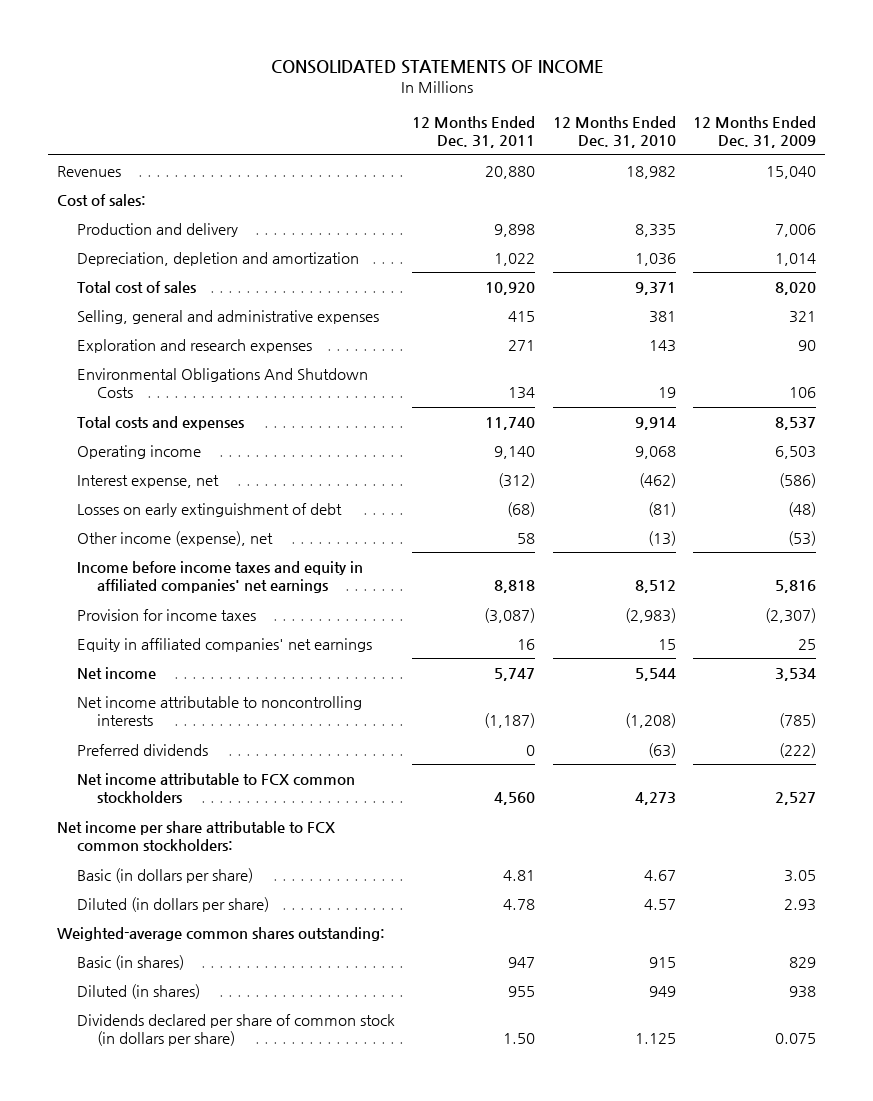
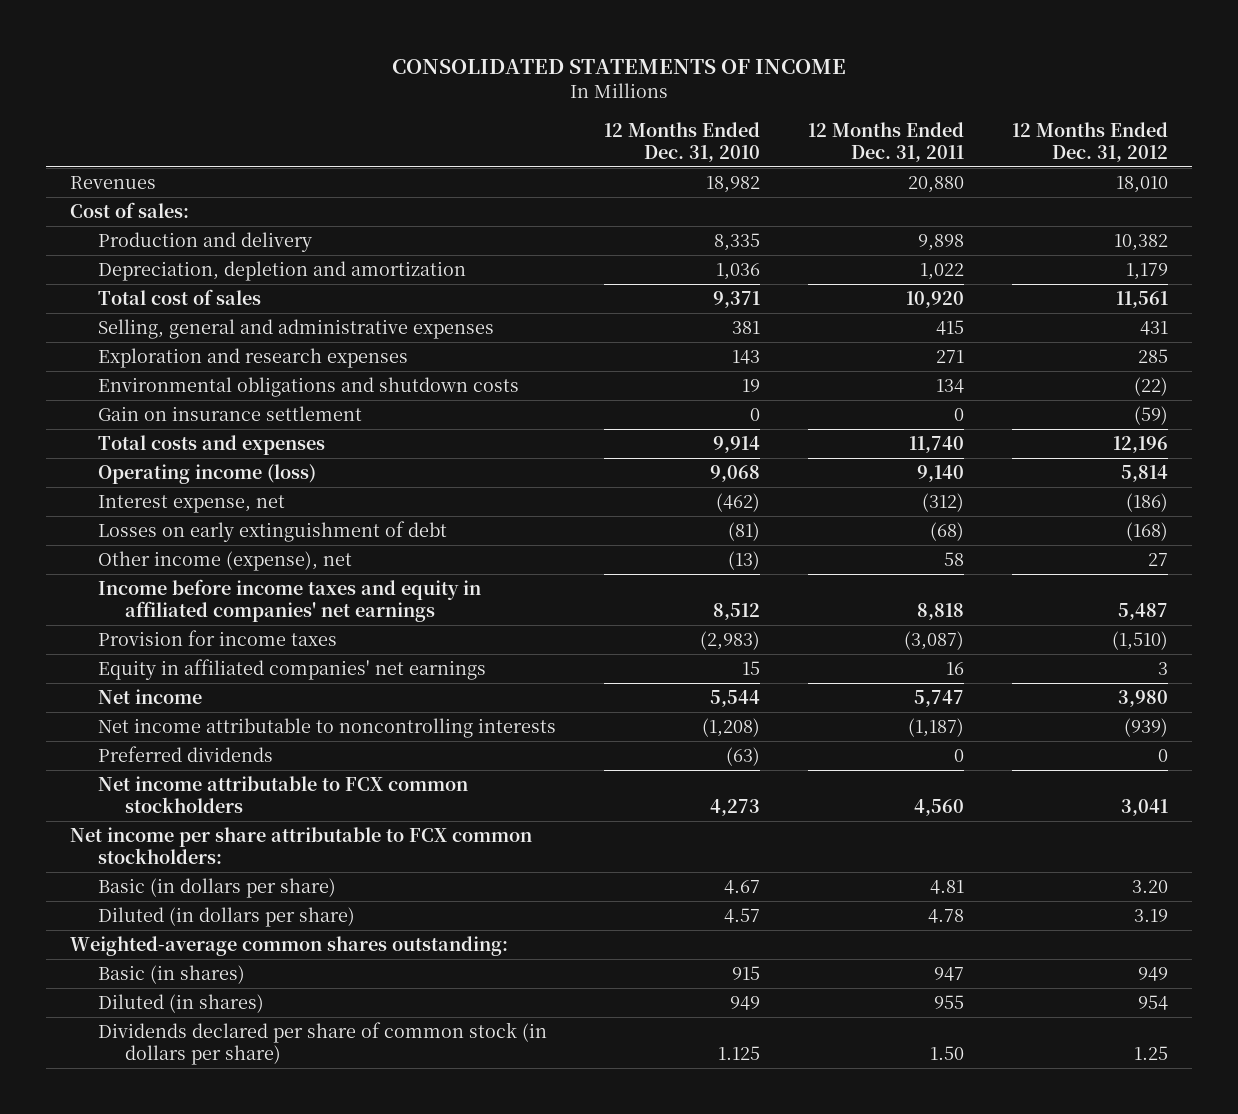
[693,115,817,149] 12 Months Ended Dec. 31, 2009 -> none
none -> [1011,121,1168,163] 12 Months Ended Dec. 31, 2012
[76,367,368,399] Environmental Obligations And Shutdown Costs -> [97,376,519,397] Environmental obligations and shutdown costs
none -> [97,405,362,421] Gain on insurance settlement
[76,444,201,459] Operating income -> [97,463,316,484] Operating income (loss)

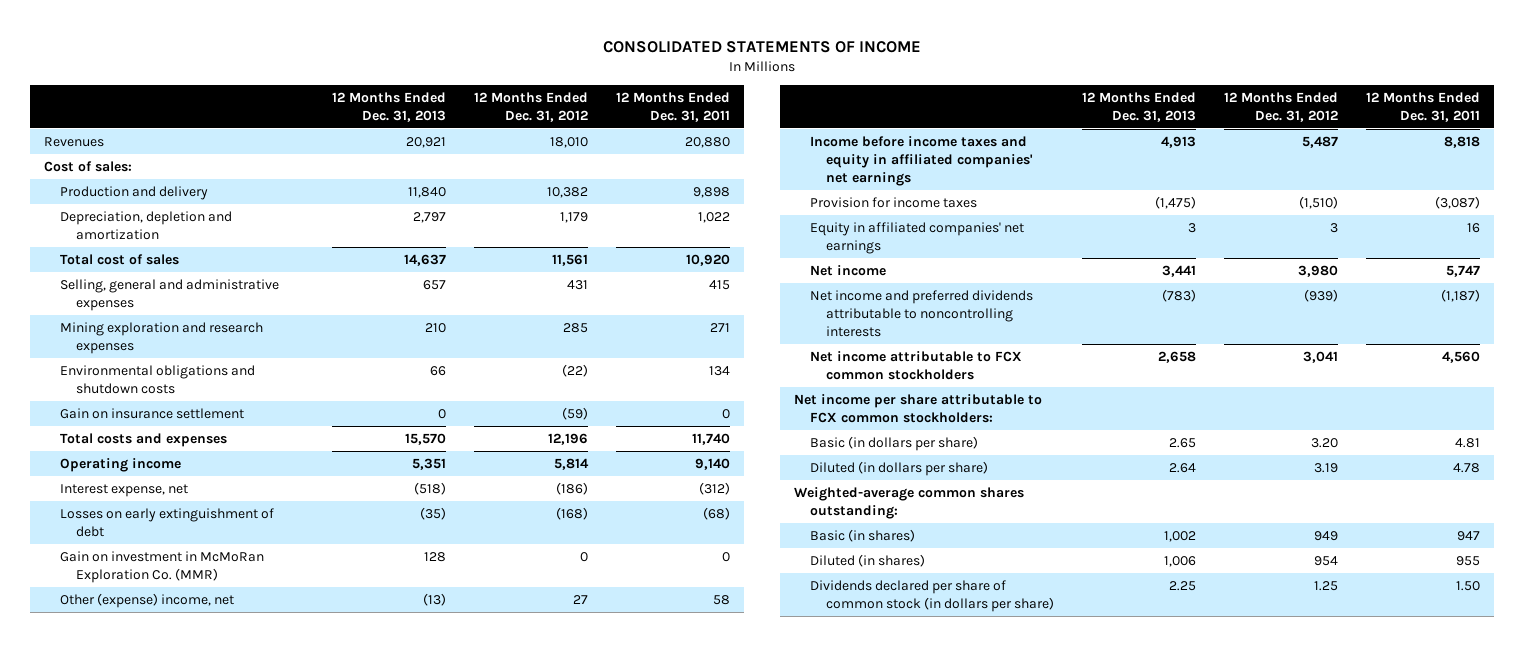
[603,121,760,163] 12 Months Ended Dec. 31, 2010 -> none
none -> [332,91,447,122] 12 Months Ended Dec. 31, 2013
[97,347,408,368] Exploration and research expenses -> [59,321,263,355] Mining exploration and research expenses
[97,463,316,484] Operating income (loss) -> [59,457,181,472] Operating income
none -> [59,550,264,584] Gain on investment in McMoRan Exploration Co. (MMR)
[97,550,352,571] Other income (expense), net -> [59,592,234,608] Other (expense) income, net
[97,745,273,762] Preferred dividends -> none
[97,717,556,738] Net income attributable to noncontrolling interests -> [809,289,1033,338] Net income and preferred dividends attributable to noncontrolling interests

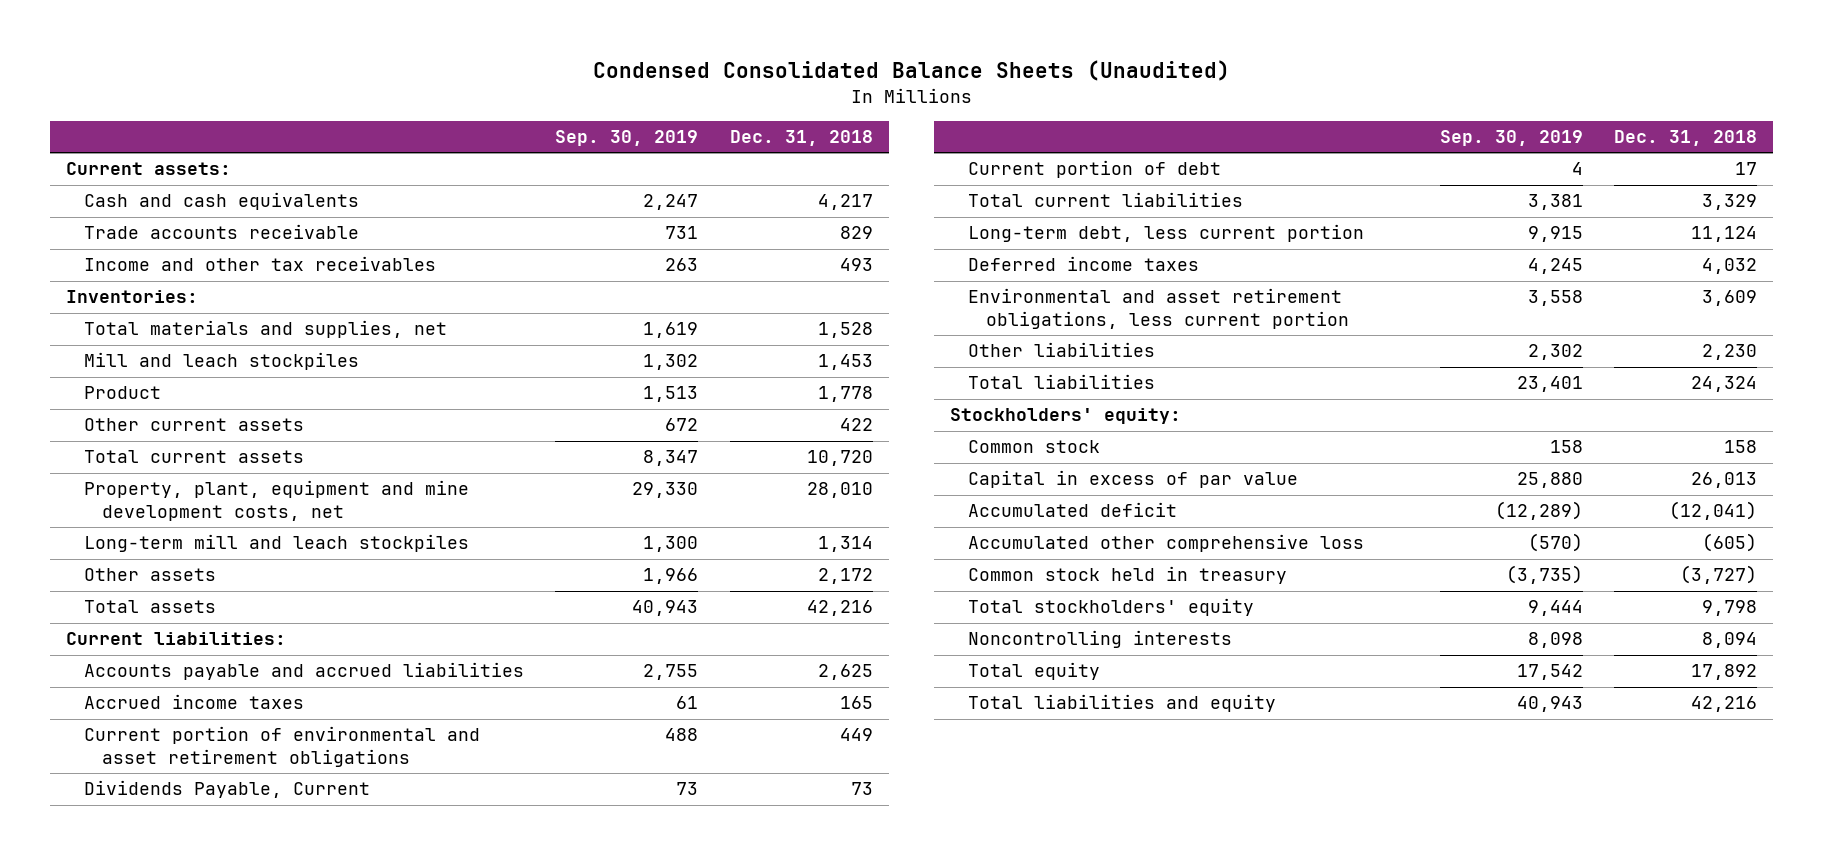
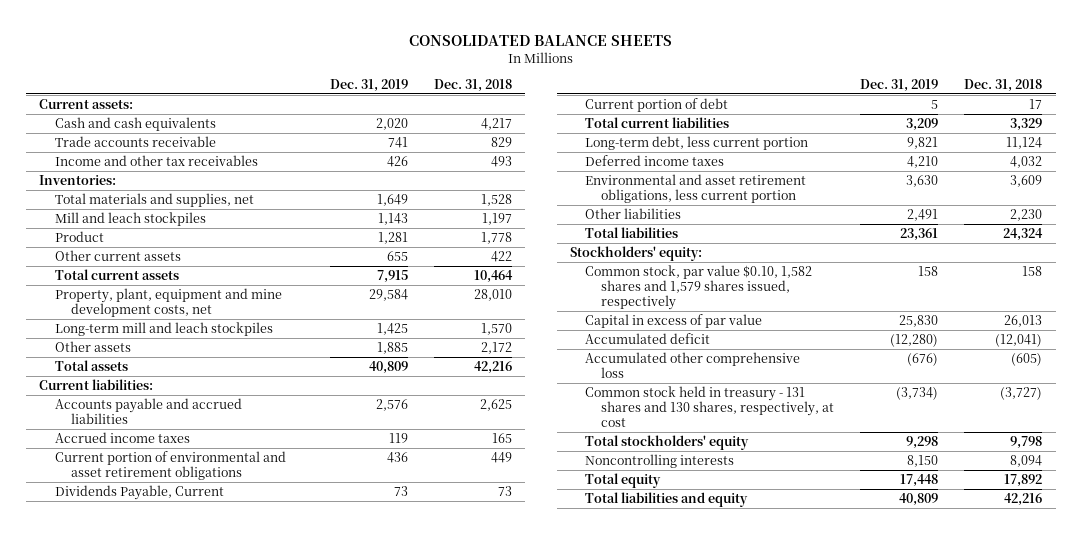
[592,60,1230,82] Condensed Consolidated Balance Sheets (Unaudited) -> [408,34,672,46] CONSOLIDATED BALANCE SHEETS
[555,130,699,147] Sep. 30, 2019 -> none
none -> [329,79,408,93] Dec. 31, 2019
[818,354,874,371] 1,453 -> [482,212,513,225] 1,197
[807,450,874,467] 10,720 -> [474,269,514,283] 10,464
[818,536,874,553] 1,314 -> [481,322,513,335] 1,570
[967,440,1100,454] Common stock -> [585,264,813,311] Common stock, par value $0.10, 1,582 shares and 1,579 shares issued, respectively
[967,566,1287,585] Common stock held in treasury -> [585,385,834,428] Common stock held in treasury - 131 shares and 130 shares, respectively, at cost

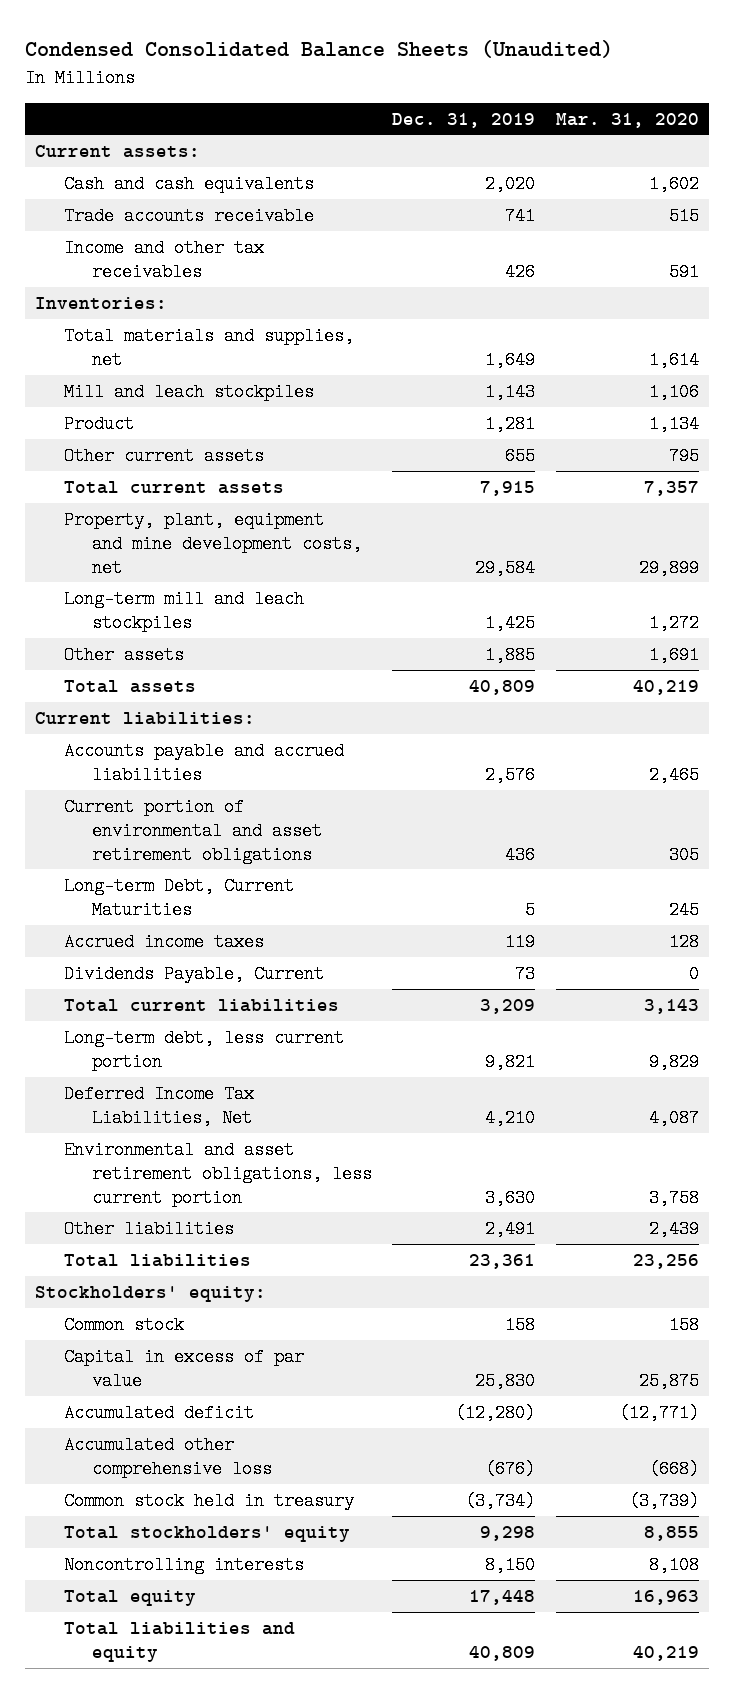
[408,34,672,46] CONSOLIDATED BALANCE SHEETS -> [24,39,613,58] Condensed Consolidated Balance Sheets (Unaudited)
[434,79,513,93] Dec. 31, 2018 -> none
none -> [555,112,699,128] Mar. 31, 2020
none -> [63,876,294,919] Long-term Debt, Current Maturities
[55,431,191,443] Accrued income taxes -> [63,932,264,951] Accrued income taxes
[585,97,729,112] Current portion of debt -> none
[585,154,725,166] Deferred income taxes -> [63,1084,254,1127] Deferred Income Tax Liabilities, Net
[585,264,813,311] Common stock, par value $0.10, 1,582 shares and 1,579 shares issued, respectively -> [63,1315,184,1334] Common stock
[585,385,834,428] Common stock held in treasury - 131 shares and 130 shares, respectively, at cost -> [63,1491,354,1510] Common stock held in treasury

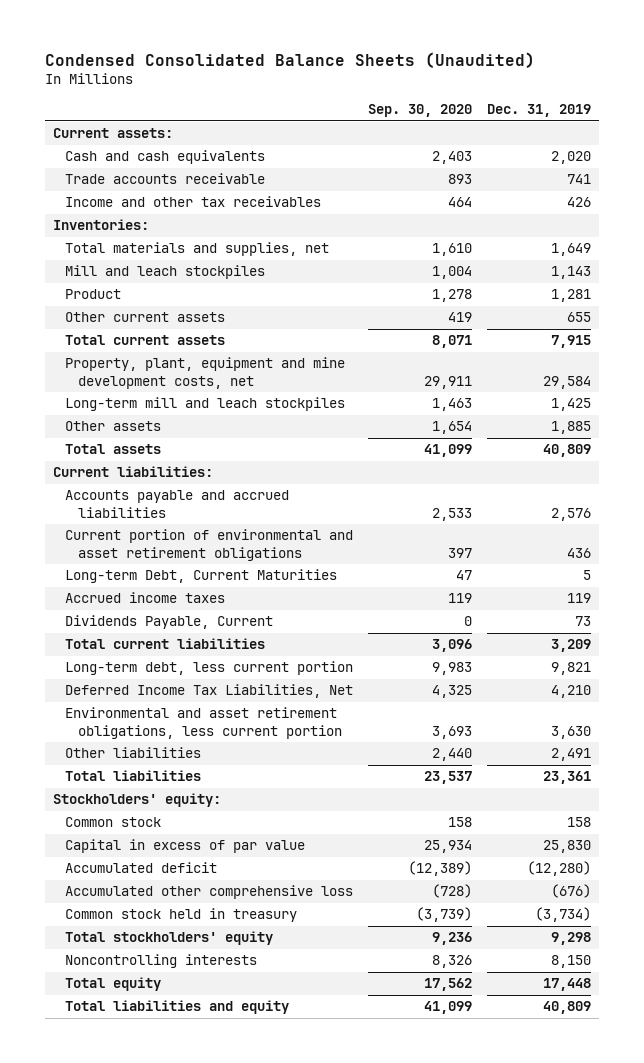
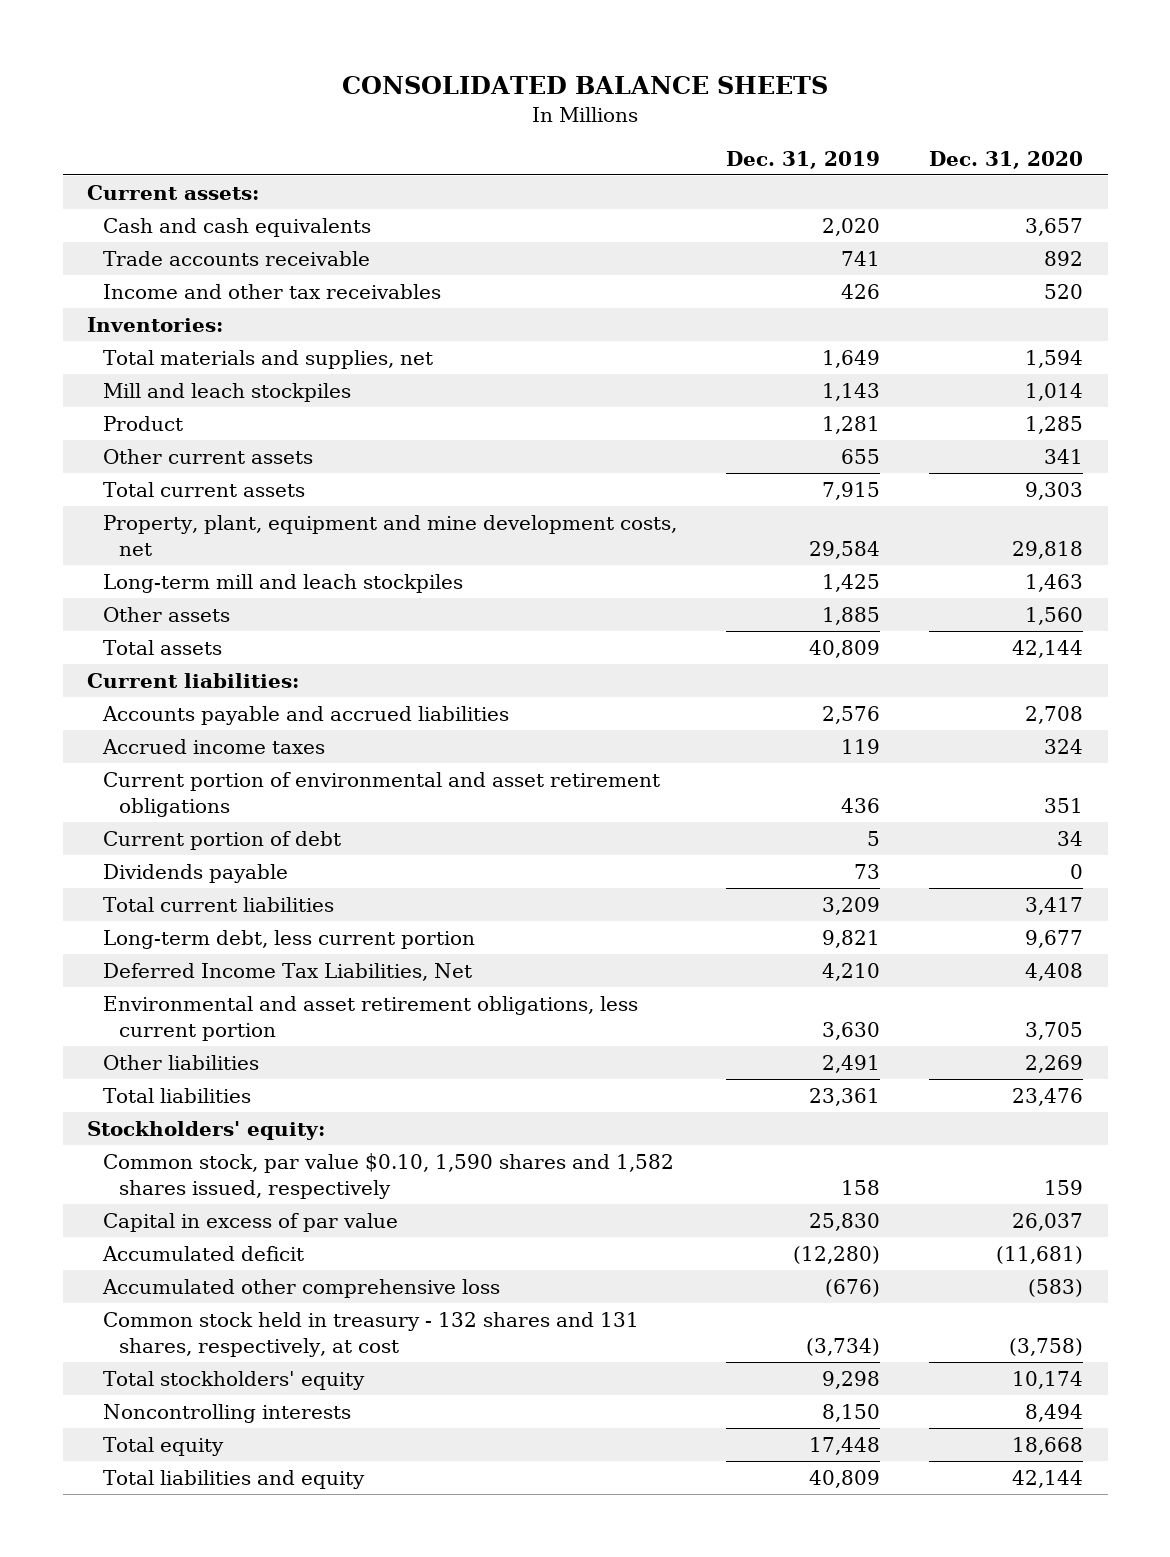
[45,52,536,69] Condensed Consolidated Balance Sheets (Unaudited) -> [342,76,829,95] CONSOLIDATED BALANCE SHEETS
[368,104,473,118] Sep. 30, 2020 -> none
none -> [929,150,1084,169] Dec. 31, 2020
[65,569,338,584] Long-term Debt, Current Maturities -> none
[65,529,354,561] Current portion of environmental and asset retirement obligations -> [103,771,661,817] Current portion of environmental and asset retirement obligations
none -> [103,830,342,850] Current portion of debt
[65,615,274,630] Dividends Payable, Current -> [103,863,289,883] Dividends payable
[65,817,162,828] Common stock -> [103,1152,675,1199] Common stock, par value $0.10, 1,590 shares and 1,582 shares issued, respectively
[65,908,298,923] Common stock held in treasury -> [103,1311,640,1357] Common stock held in treasury - 132 shares and 131 shares, respectively, at cost

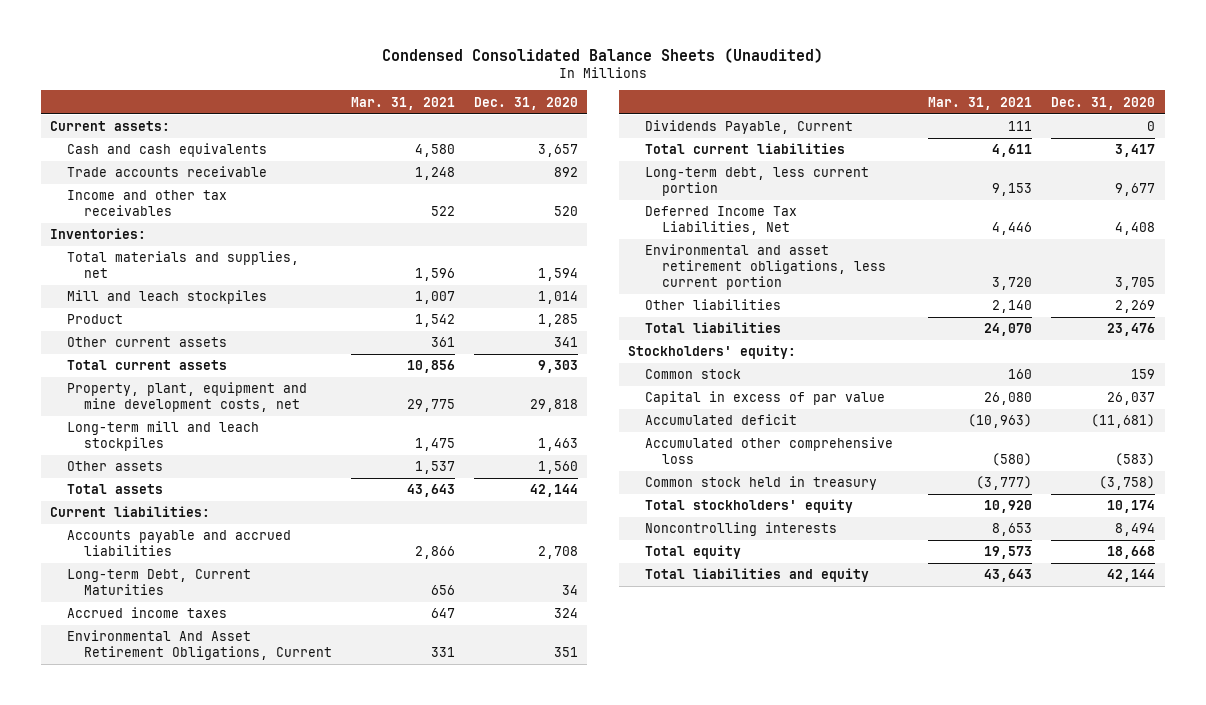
[342,76,829,95] CONSOLIDATED BALANCE SHEETS -> [381,47,823,63] Condensed Consolidated Balance Sheets (Unaudited)
[726,150,881,169] Dec. 31, 2019 -> none
none -> [350,96,455,110] Mar. 31, 2021
none -> [67,569,252,596] Long-term Debt, Current Maturities
[103,830,342,850] Current portion of debt -> none
[103,771,661,817] Current portion of environmental and asset retirement obligations -> [67,630,332,661] Environmental And Asset Retirement Obligations, Current
[103,863,289,883] Dividends payable -> [644,120,853,135] Dividends Payable, Current
[103,1152,675,1199] Common stock, par value $0.10, 1,590 shares and 1,582 shares issued, respectively -> [644,369,741,380] Common stock
[103,1311,640,1357] Common stock held in treasury - 132 shares and 131 shares, respectively, at cost -> [644,476,877,491] Common stock held in treasury

